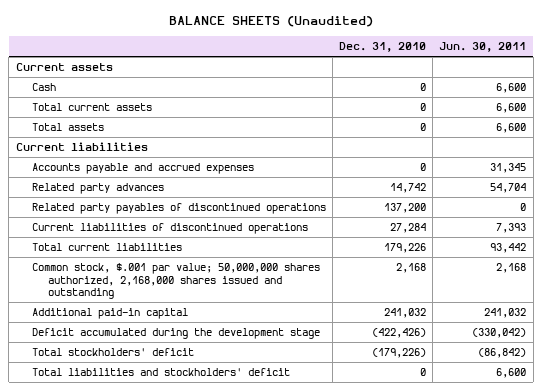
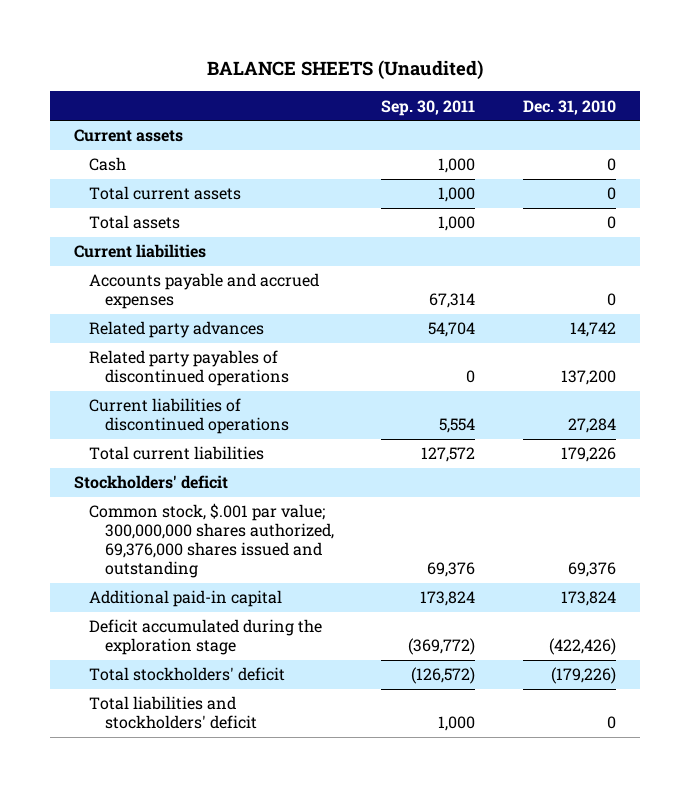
[439,42,527,53] Jun. 30, 2011 -> none
none -> [381,99,476,116] Sep. 30, 2011
none -> [73,475,228,490] Stockholders' deficit
[31,263,320,300] Common stock, $.001 par value; 50,000,000 shares authorized, 2,168,000 shares issued and outstanding -> [89,503,334,579] Common stock, $.001 par value; 300,000,000 shares authorized, 69,376,000 shares issued and outstanding
[396,263,427,274] 2,168 -> [567,562,616,578] 69,376
[384,308,427,319] 241,032 -> [560,591,616,607] 173,824
[31,328,320,340] Deficit accumulated during the development stage -> [89,619,323,656] Deficit accumulated during the exploration stage

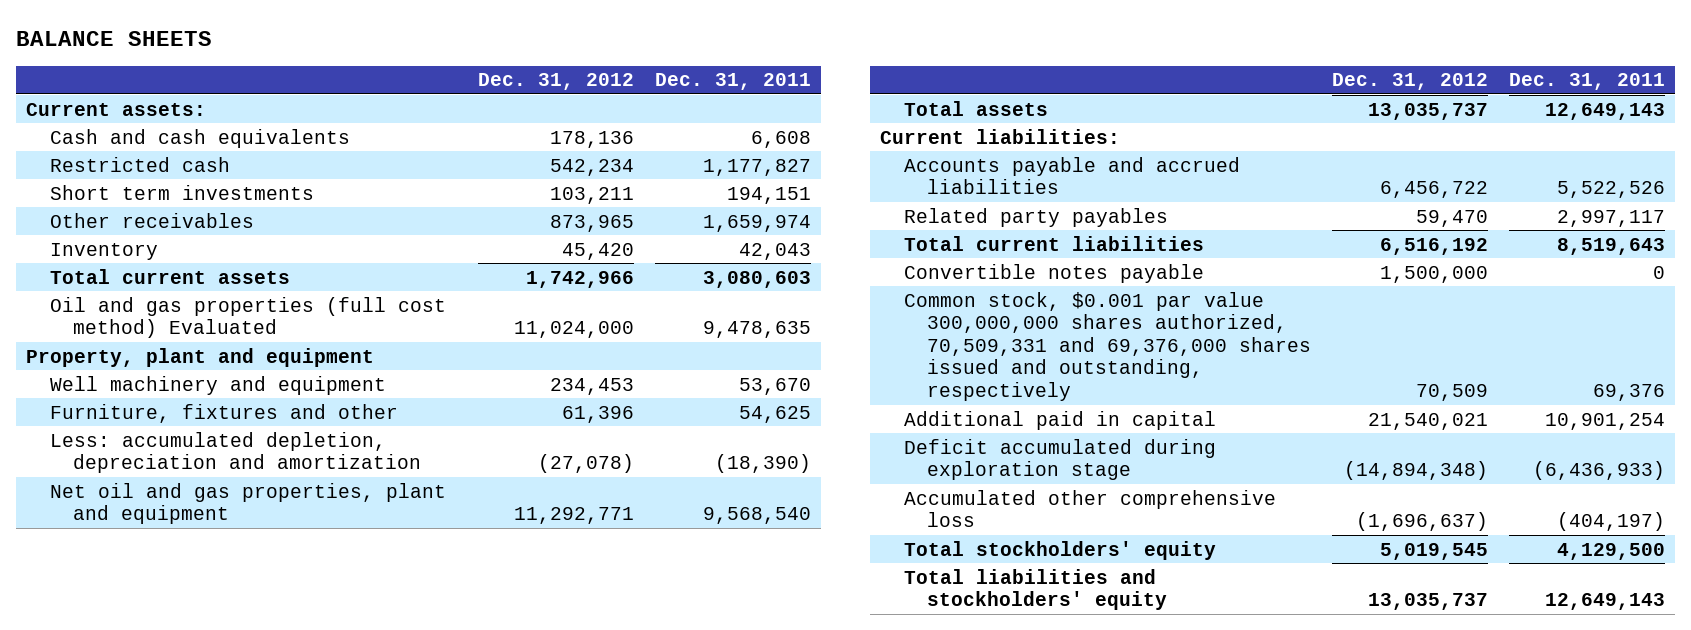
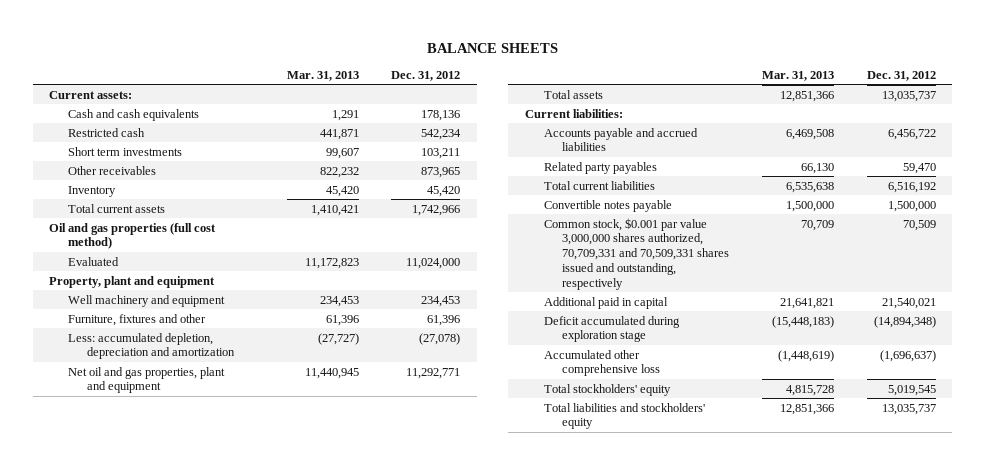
[655,73,812,91] Dec. 31, 2011 -> none
none -> [286,70,359,81] Mar. 31, 2013
none -> [49,222,217,250] Oil and gas properties (full cost method)
[49,296,446,339] Oil and gas properties (full cost method) Evaluated -> [68,256,120,266] Evaluated
[903,291,1312,401] Common stock, $0.001 par value 300,000,000 shares authorized, 70,509,331 and 69,376,000 shares issued and outstanding, respectively -> [543,217,730,290] Common stock, $0.001 par value 3,000,000 shares authorized, 70,709,331 and 70,509,331 shares issued and outstanding, respectively

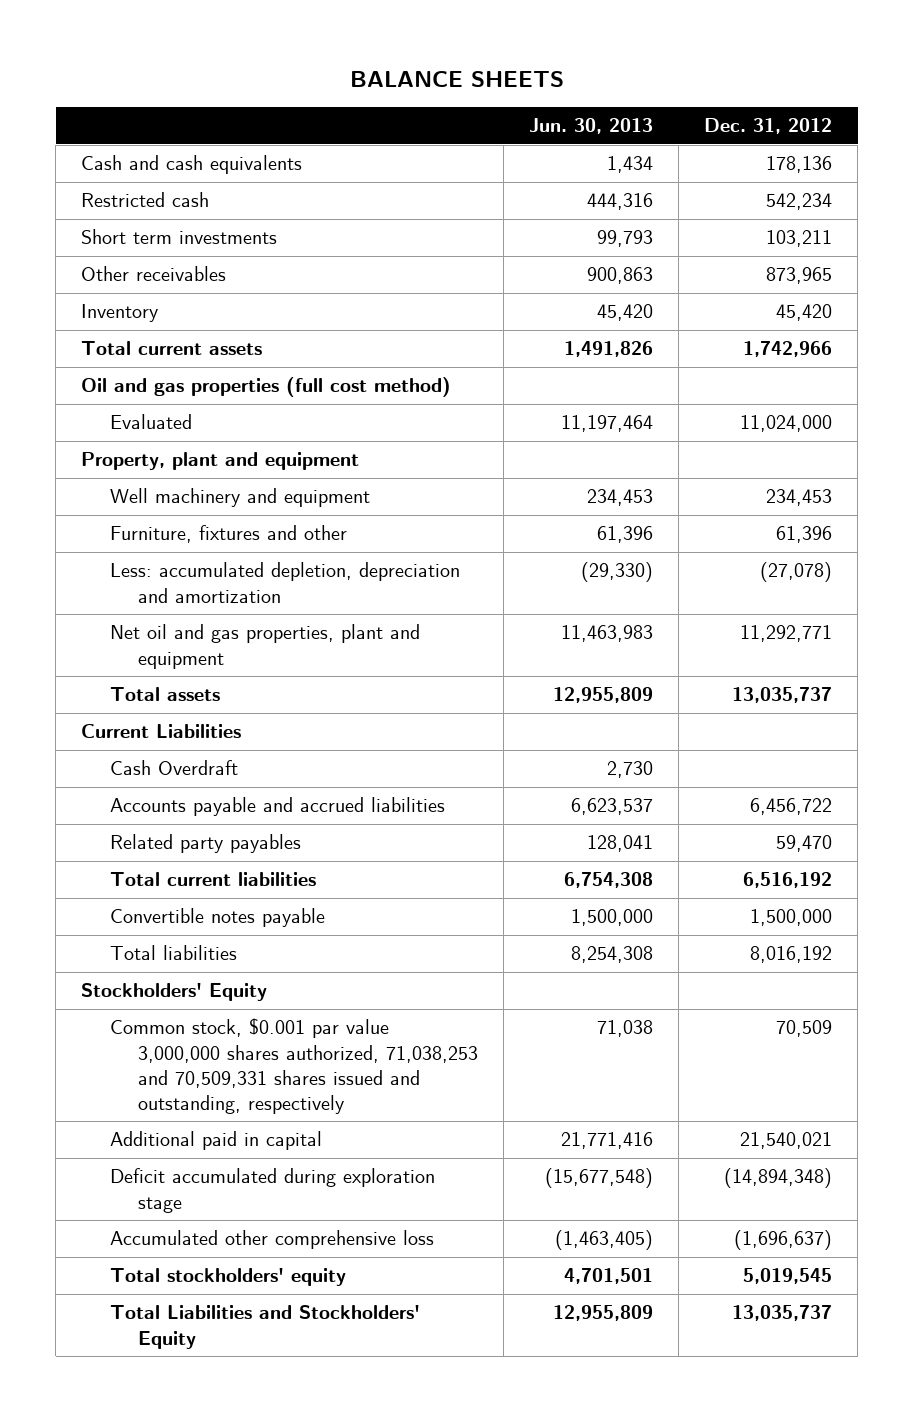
[286,70,359,81] Mar. 31, 2013 -> none
none -> [529,118,654,135] Jun. 30, 2013
[49,90,133,99] Current assets: -> none
[524,108,623,118] Current liabilities: -> [81,724,242,739] Current Liabilities
none -> [109,760,238,776] Cash Overdraft
none -> [109,945,237,961] Total liabilities
none -> [81,983,268,1002] Stockholders' Equity
[543,217,730,290] Common stock, $0.001 par value 3,000,000 shares authorized, 70,709,331 and 70,509,331 shares issued and outstanding, respectively -> [109,1018,478,1115] Common stock, $0.001 par value 3,000,000 shares authorized, 71,038,253 and 70,509,331 shares issued and outstanding, respectively
[543,402,705,430] Total liabilities and stockholders' equity -> [109,1305,420,1349] Total Liabilities and Stockholders' Equity

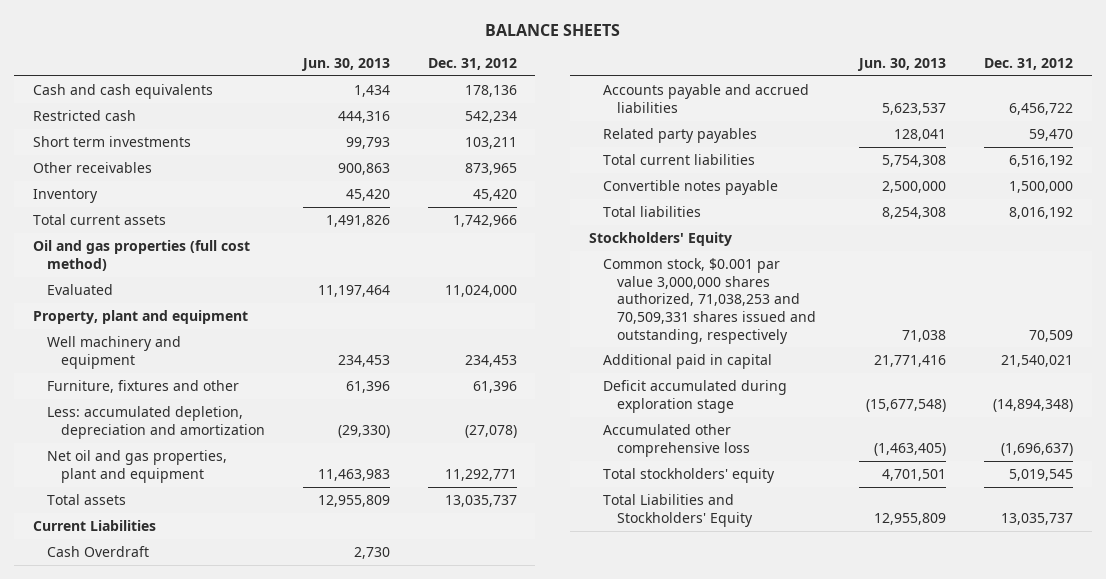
[571,798,654,816] 6,623,537 -> [882,102,947,115] 5,623,537
[564,872,654,889] 6,754,308 -> [882,155,947,168] 5,754,308
[571,909,654,927] 1,500,000 -> [882,181,947,194] 2,500,000

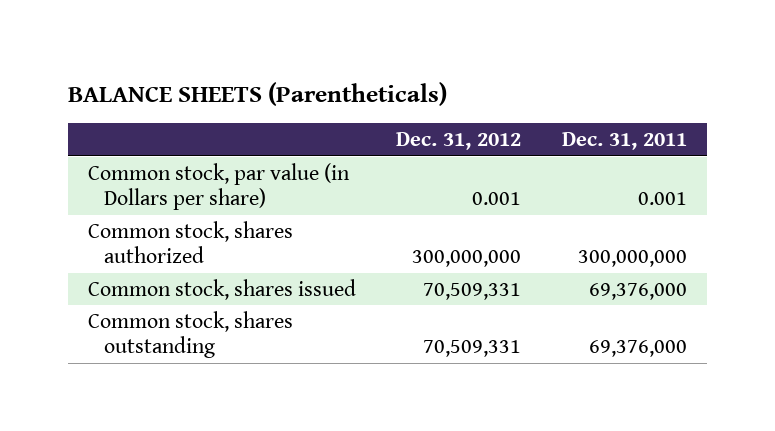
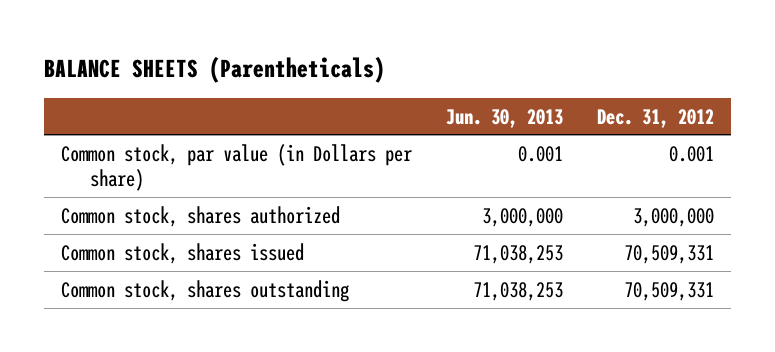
[561,132,687,151] Dec. 31, 2011 -> none
none -> [446,108,564,128] Jun. 30, 2013
[412,250,522,268] 300,000,000 -> [633,207,715,227] 3,000,000

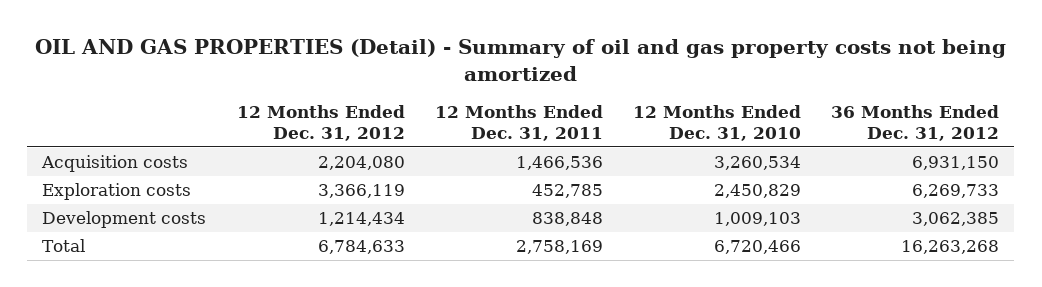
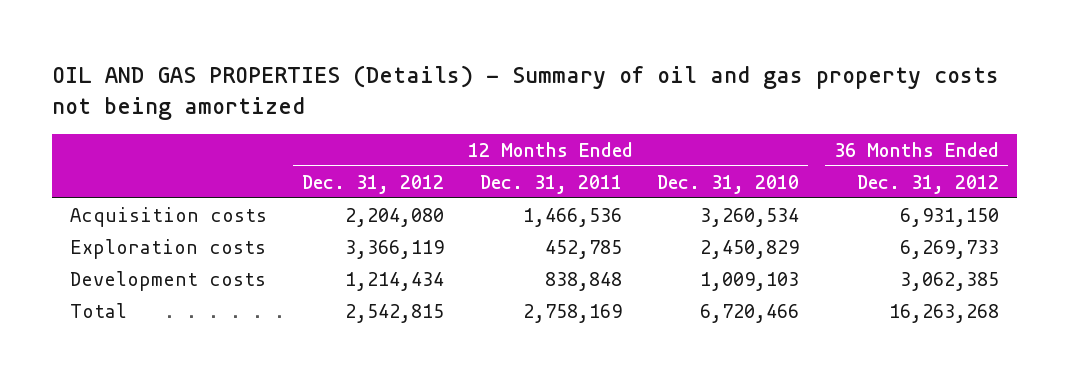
[34,38,1006,81] OIL AND GAS PROPERTIES (Detail) - Summary of oil and gas property costs not being amortized -> [52,65,1000,120] OIL AND GAS PROPERTIES (Details) - Summary of oil and gas property costs not being amortized
[317,240,405,255] 6,784,633 -> [345,303,445,323] 2,542,815

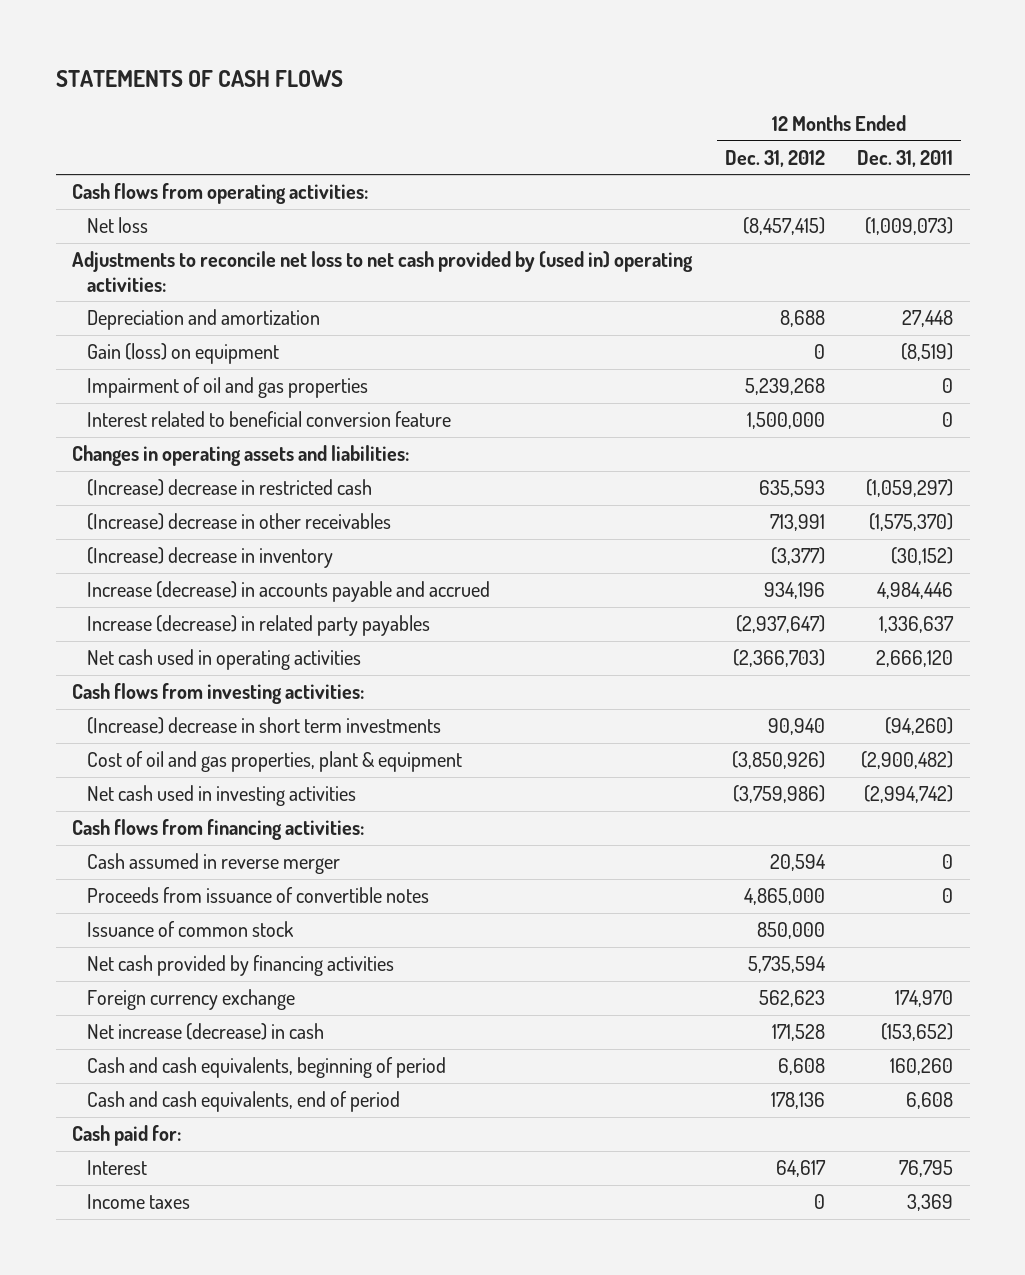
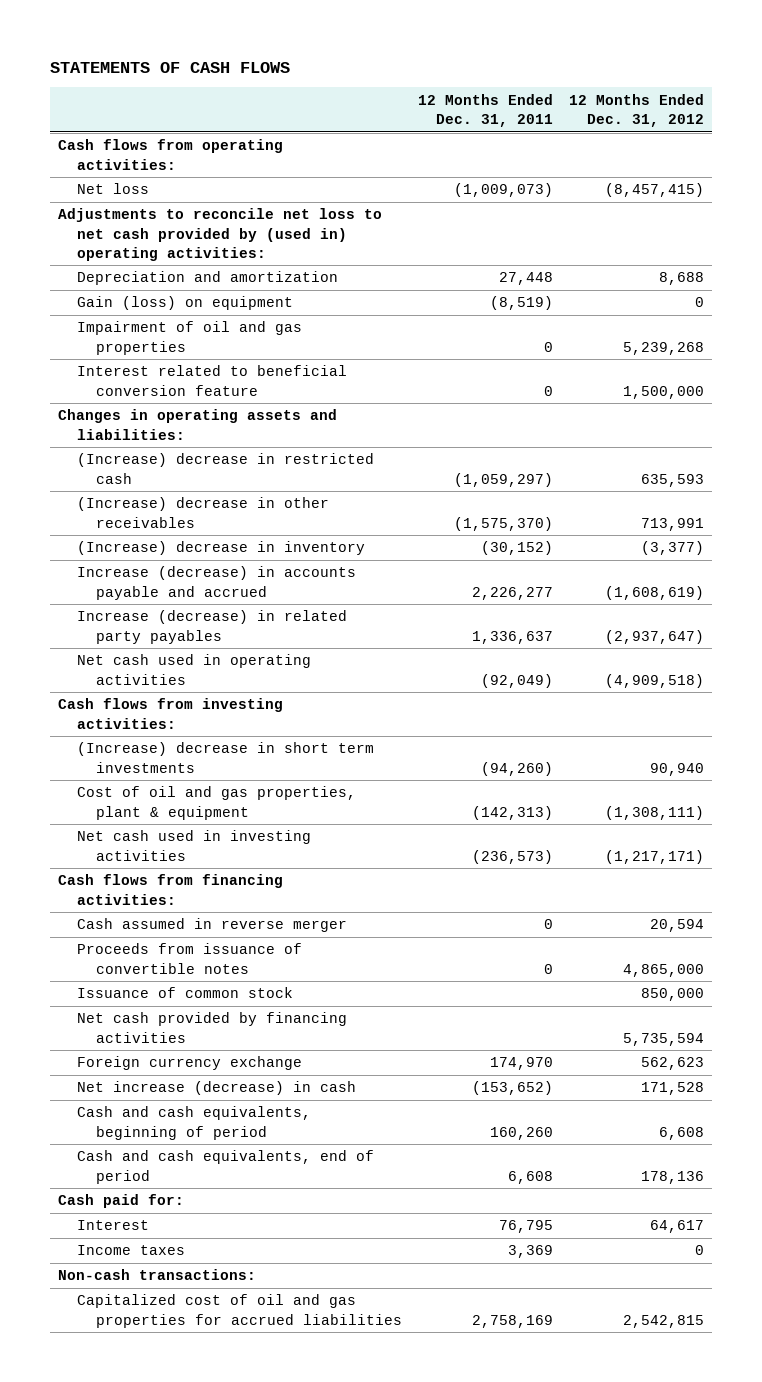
[763,582,825,600] 934,196 -> [605,585,705,600] (1,608,619)
[877,582,954,600] 4,984,446 -> [472,586,554,600] 2,226,277
[732,649,825,668] (2,366,703) -> [605,673,705,688] (4,909,518)
[876,650,954,668] 2,666,120 -> [481,673,554,688] (92,049)
[731,751,825,770] (3,850,926) -> [605,805,705,820] (1,308,111)
[861,751,954,770] (2,900,482) -> [472,805,554,820] (142,313)
[732,785,825,804] (3,759,986) -> [605,849,705,864] (1,217,171)
[864,785,954,804] (2,994,742) -> [472,849,554,864] (236,573)
none -> [57,1269,256,1281] Non-cash transactions:
none -> [76,1294,402,1328] Capitalized cost of oil and gas properties for accrued liabilities

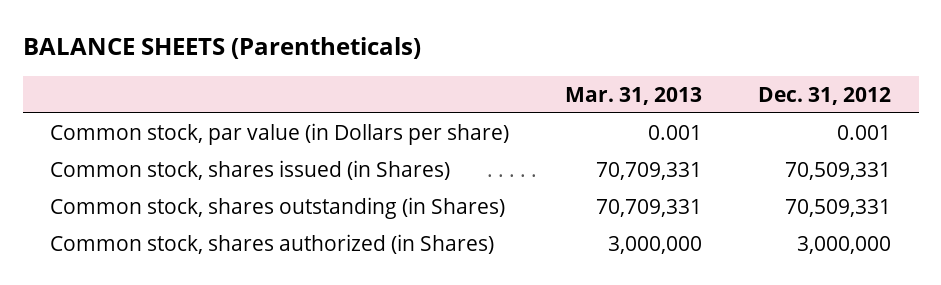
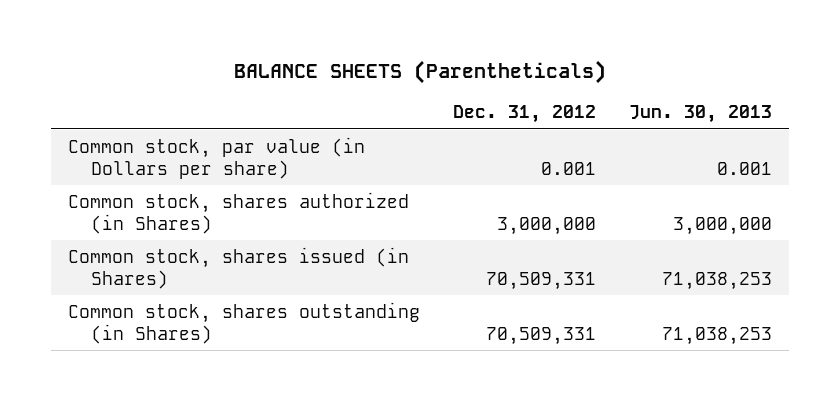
[565,86,703,105] Mar. 31, 2013 -> none
none -> [629,105,773,124] Jun. 30, 2013
[50,234,495,255] Common stock, shares authorized (in Shares) -> [67,191,409,235] Common stock, shares authorized (in Shares)

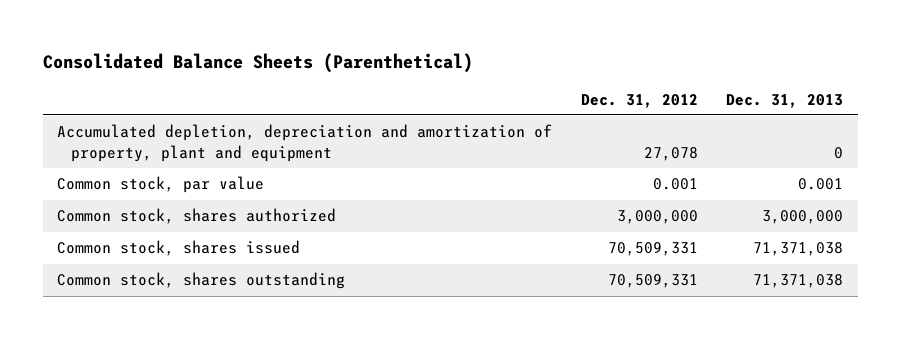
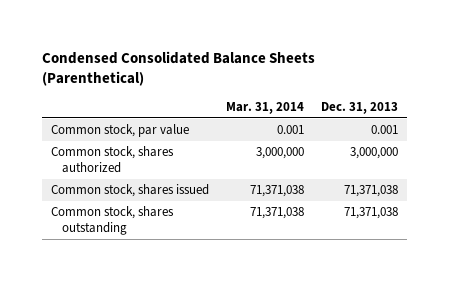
[43,52,474,73] Consolidated Balance Sheets (Parenthetical) -> [42,50,316,86] Condensed Consolidated Balance Sheets (Parenthetical)
[580,93,698,108] Dec. 31, 2012 -> none
none -> [226,102,305,115] Mar. 31, 2014
[57,124,553,162] Accumulated depletion, depreciation and amortization of property, plant and equipment -> none

